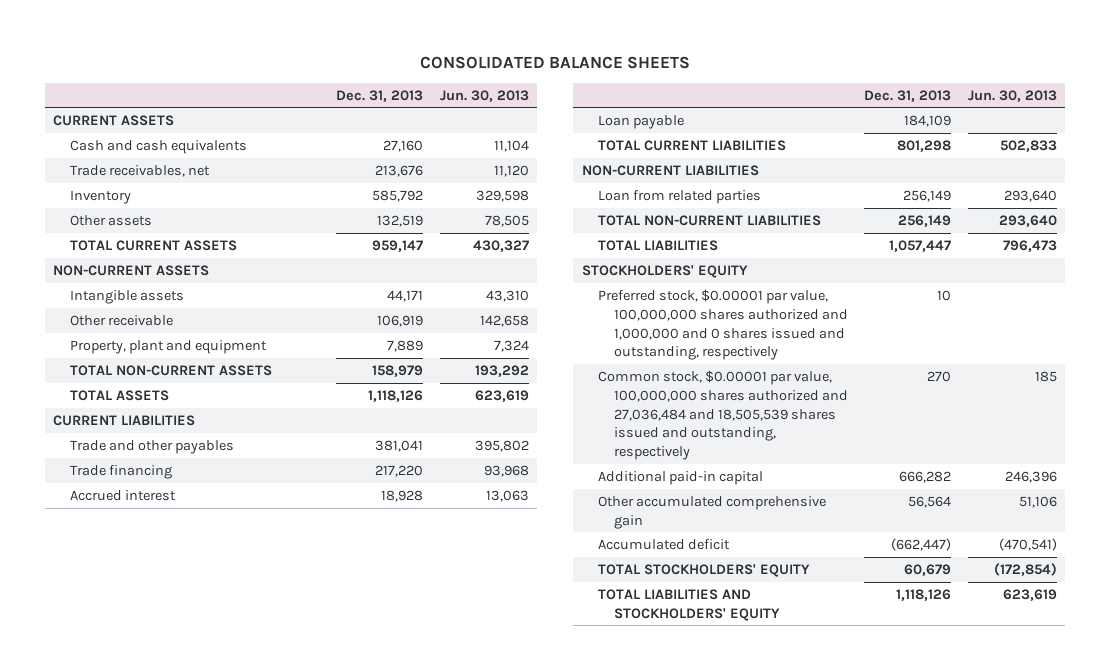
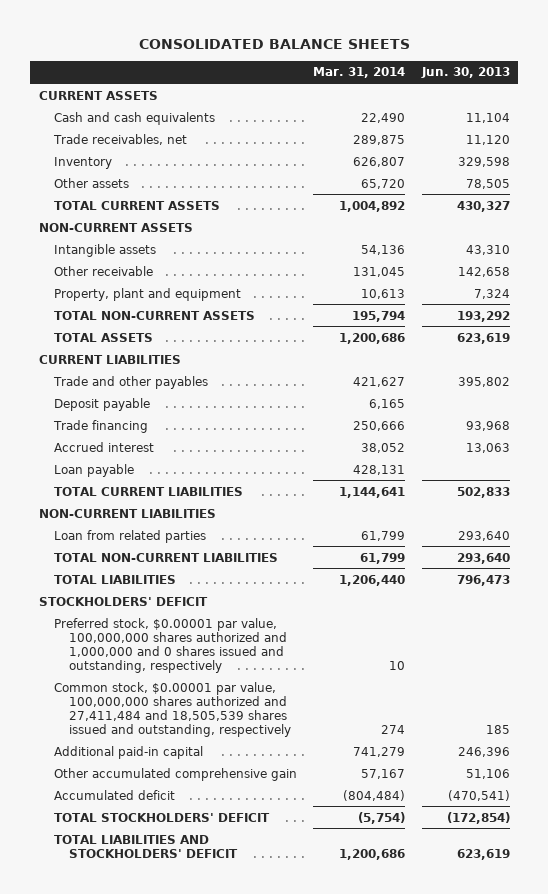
[336,89,424,102] Dec. 31, 2013 -> none
none -> [313,67,406,79] Mar. 31, 2014
none -> [53,397,150,411] Deposit payable
[581,264,748,278] STOCKHOLDERS' EQUITY -> [38,596,208,606] STOCKHOLDERS' DEFICIT
[597,369,849,461] Common stock, $0.00001 par value, 100,000,000 shares authorized and 27,036,484 and 18,505,539 shares issued and outstanding, respectively -> [53,681,292,737] Common stock, $0.00001 par value, 100,000,000 shares authorized and 27,411,484 and 18,505,539 shares issued and outstanding, respectively
[597,563,810,577] TOTAL STOCKHOLDERS' EQUITY -> [53,812,270,822] TOTAL STOCKHOLDERS' DEFICIT
[597,588,781,621] TOTAL LIABILITIES AND STOCKHOLDERS' EQUITY -> [53,834,239,858] TOTAL LIABILITIES AND STOCKHOLDERS' DEFICIT

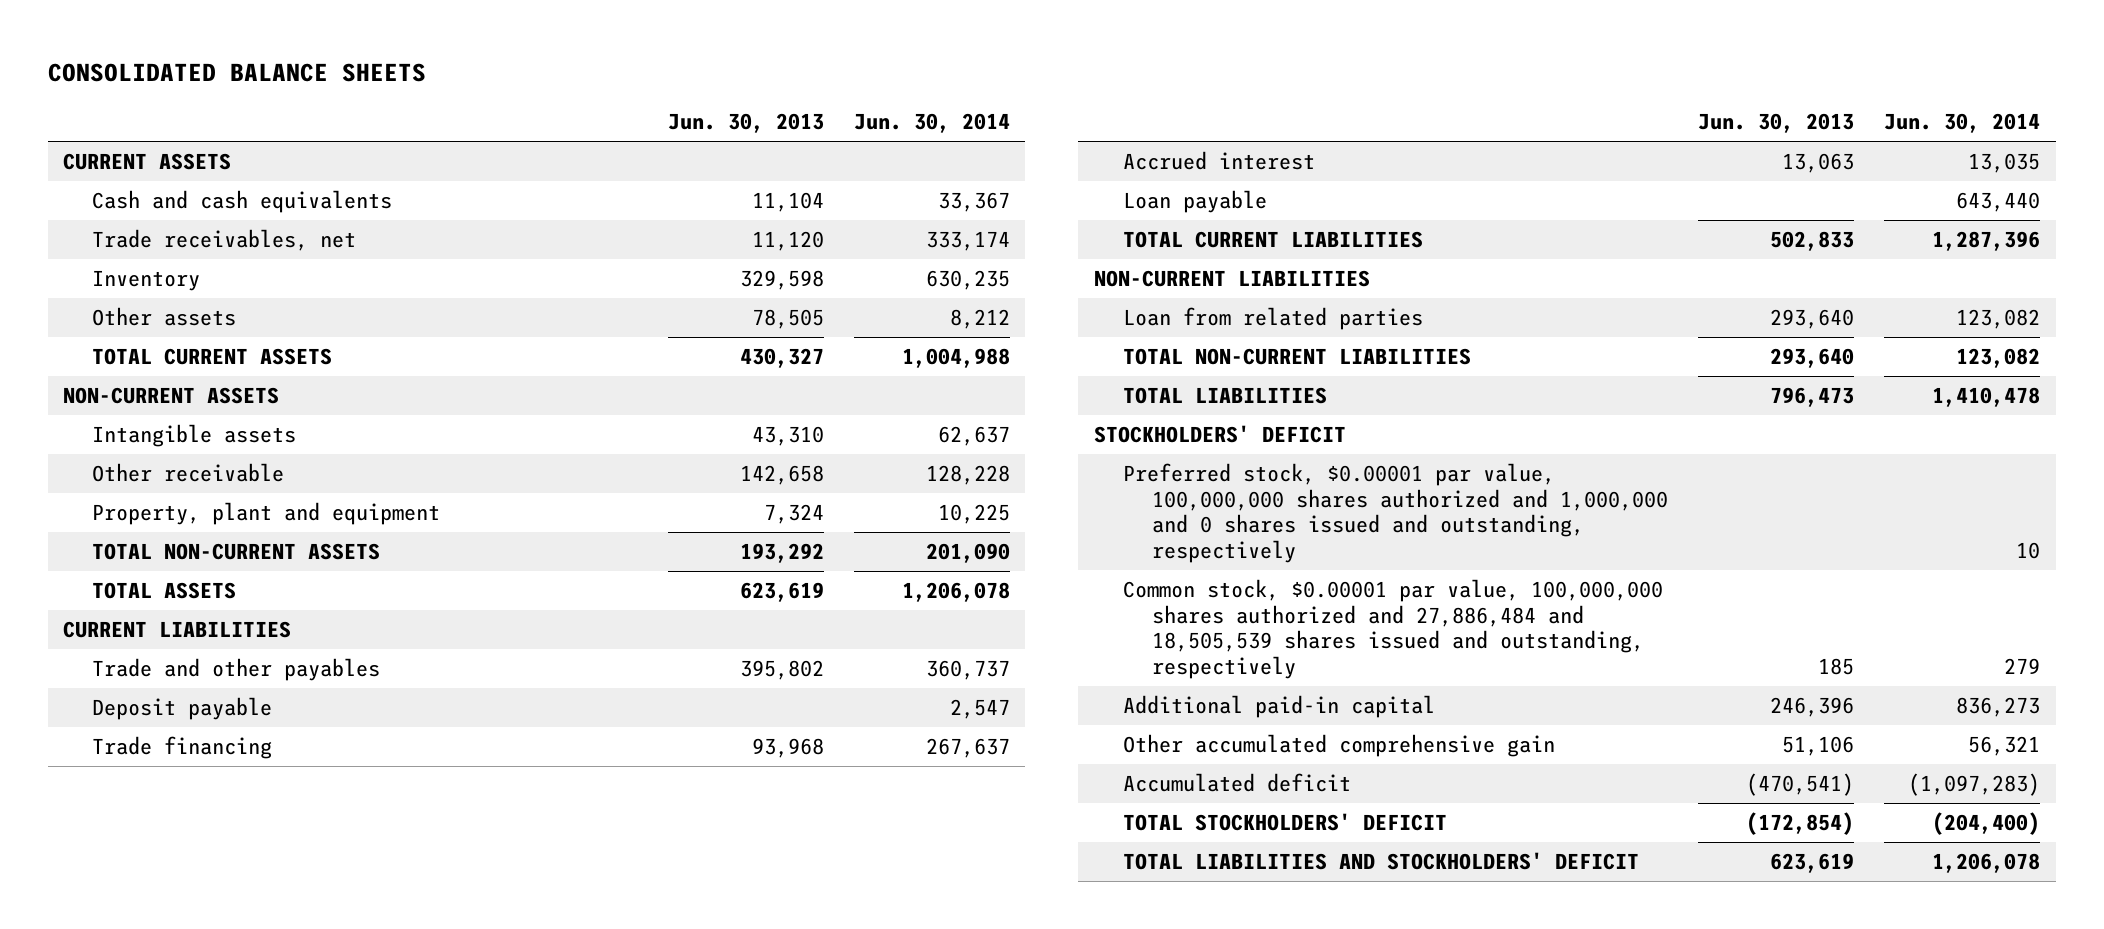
[313,67,406,79] Mar. 31, 2014 -> none
none -> [853,113,1010,134] Jun. 30, 2014
[53,681,292,737] Common stock, $0.00001 par value, 100,000,000 shares authorized and 27,411,484 and 18,505,539 shares issued and outstanding, respectively -> [1122,578,1663,679] Common stock, $0.00001 par value, 100,000,000 shares authorized and 27,886,484 and 18,505,539 shares issued and outstanding, respectively

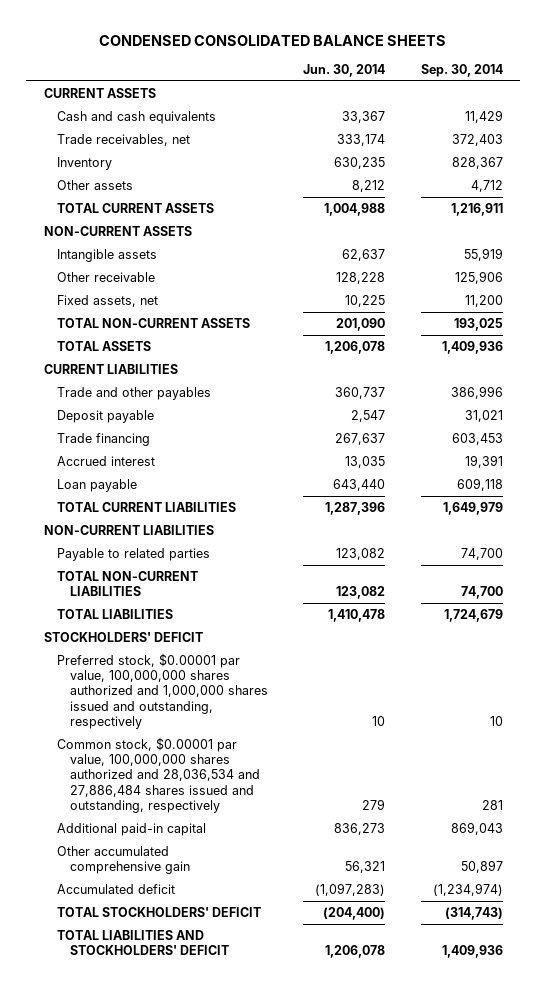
[48,63,427,83] CONSOLIDATED BALANCE SHEETS -> [99,34,447,46] CONDENSED CONSOLIDATED BALANCE SHEETS
[667,113,824,134] Jun. 30, 2013 -> none
none -> [420,63,503,77] Sep. 30, 2014
[92,501,441,525] Property, plant and equipment -> [57,294,159,307] Fixed assets, net
[1122,306,1423,330] Loan from related parties -> [57,547,211,561] Payable to related parties
[1122,462,1668,563] Preferred stock, $0.00001 par value, 100,000,000 shares authorized and 1,000,000 and 0 shares issued and outstanding, respectively -> [57,652,269,729] Preferred stock, $0.00001 par value, 100,000,000 shares authorized and 1,000,000 shares issued and outstanding, respectively
[1122,578,1663,679] Common stock, $0.00001 par value, 100,000,000 shares authorized and 27,886,484 and 18,505,539 shares issued and outstanding, respectively -> [57,736,261,813] Common stock, $0.00001 par value, 100,000,000 shares authorized and 28,036,534 and 27,886,484 shares issued and outstanding, respectively

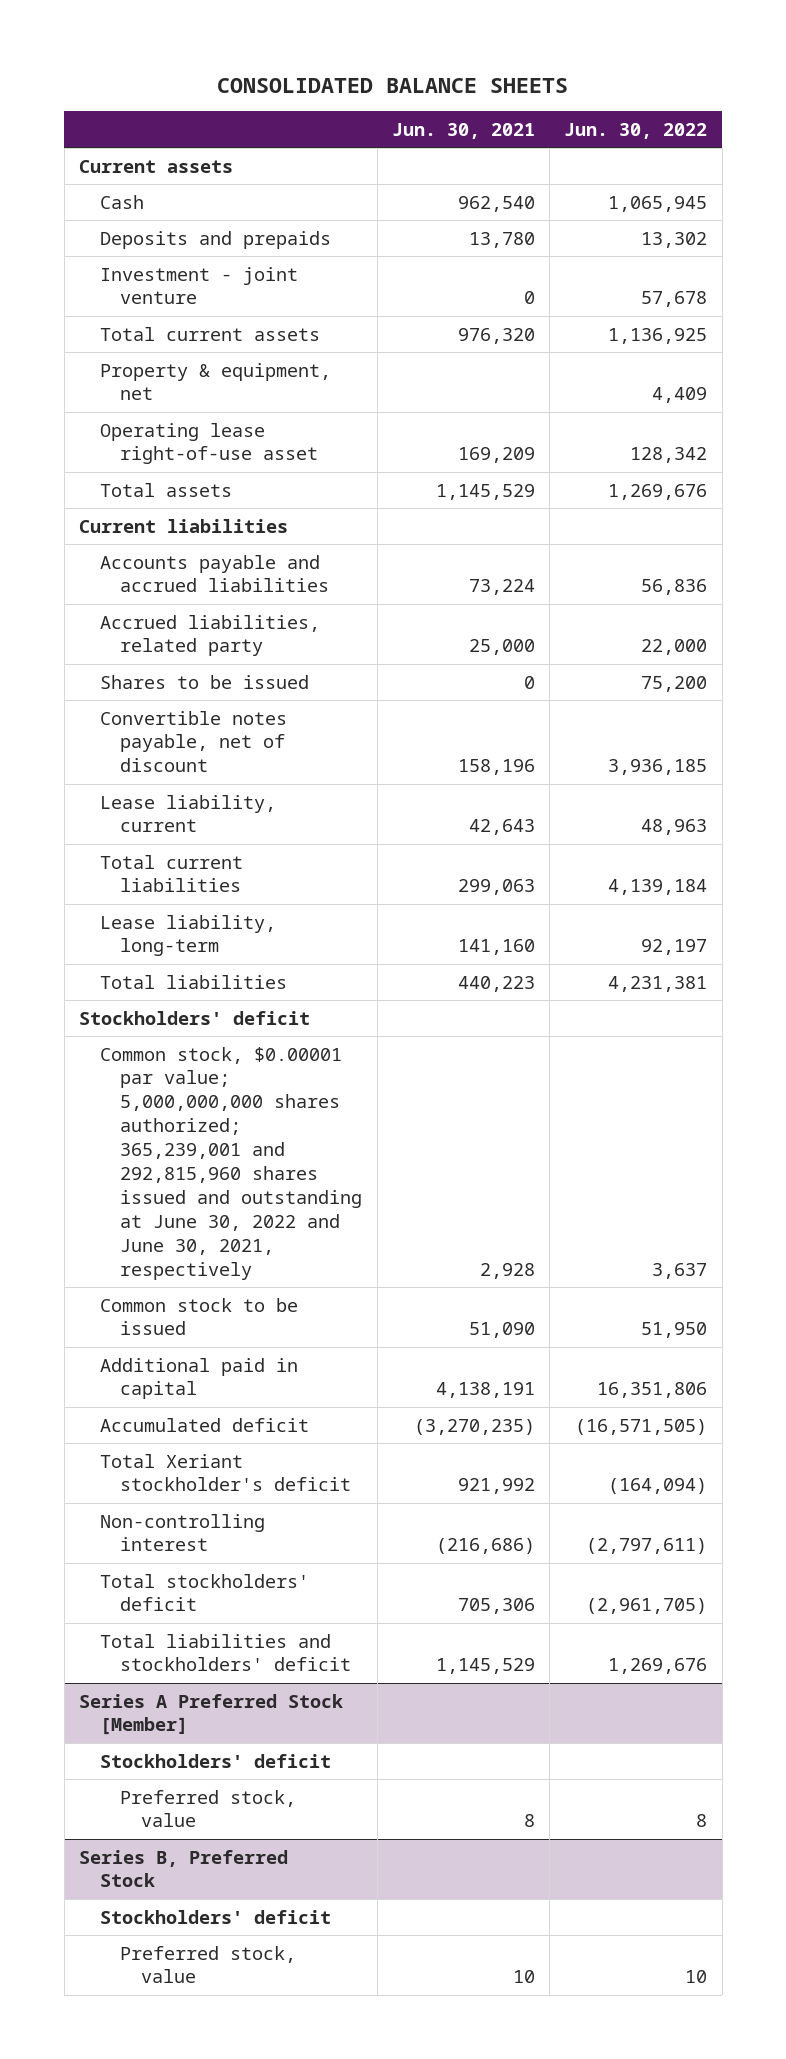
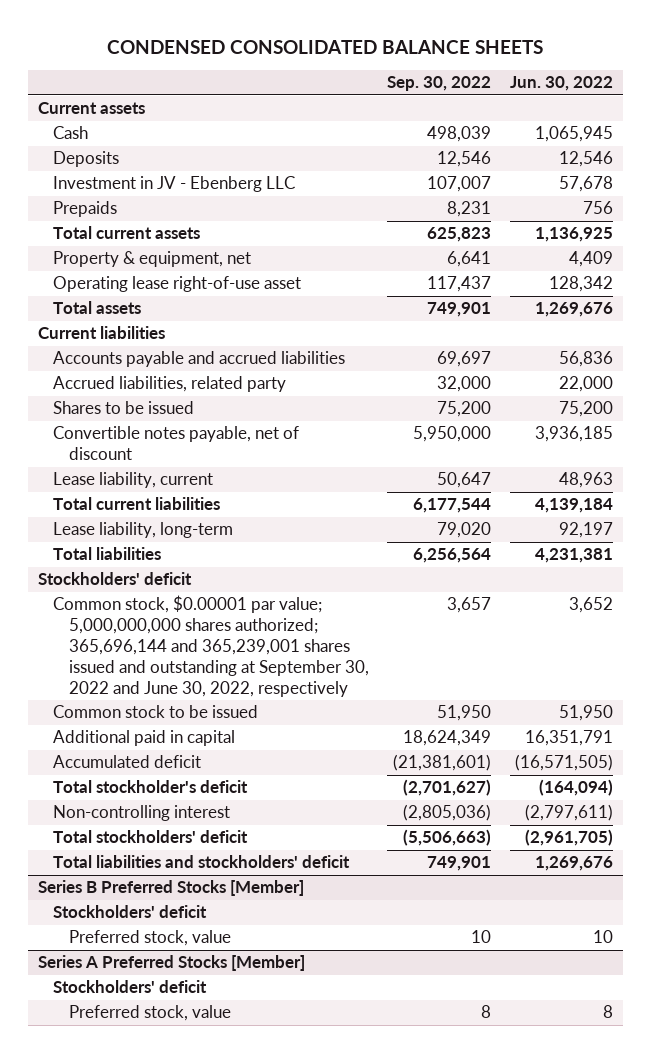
[217,77,569,93] CONSOLIDATED BALANCE SHEETS -> [107,39,544,54] CONDENSED CONSOLIDATED BALANCE SHEETS
[391,122,535,139] Jun. 30, 2021 -> none
none -> [387,76,492,92] Sep. 30, 2022
[99,230,331,249] Deposits and prepaids -> [53,151,120,168] Deposits
[641,231,708,248] 13,302 -> [559,151,614,168] 12,546
[99,266,298,305] Investment - joint venture -> [53,176,296,193] Investment in JV - Ebenberg LLC
none -> [53,201,118,218] Prepaids
[99,1046,363,1280] Common stock, $0.00001 par value; 5,000,000,000 shares authorized; 365,239,001 and 292,815,960 shares issued and outstanding at June 30, 2022 and June 30, 2021, respectively -> [53,595,369,697] Common stock, $0.00001 par value; 5,000,000,000 shares authorized; 365,696,144 and 365,239,001 shares issued and outstanding at September 30, 2022 and June 30, 2022, respectively
[652,1262,708,1279] 3,637 -> [569,597,614,614] 3,652
[597,1382,708,1399] 16,351,806 -> [525,730,614,747] 16,351,791
[99,1453,352,1492] Total Xeriant stockholder's deficit -> [53,780,249,794] Total stockholder's deficit
[78,1693,343,1736] Series A Preferred Stock [Member] -> none
[99,1753,331,1768] Stockholders' deficit -> none
[120,1789,297,1828] Preferred stock, value -> none
[78,1849,288,1888] Series B, Preferred Stock -> [37,880,304,897] Series B Preferred Stocks [Member]
none -> [37,955,305,972] Series A Preferred Stocks [Member]
none -> [53,980,208,994] Stockholders' deficit
none -> [68,1005,231,1022] Preferred stock, value

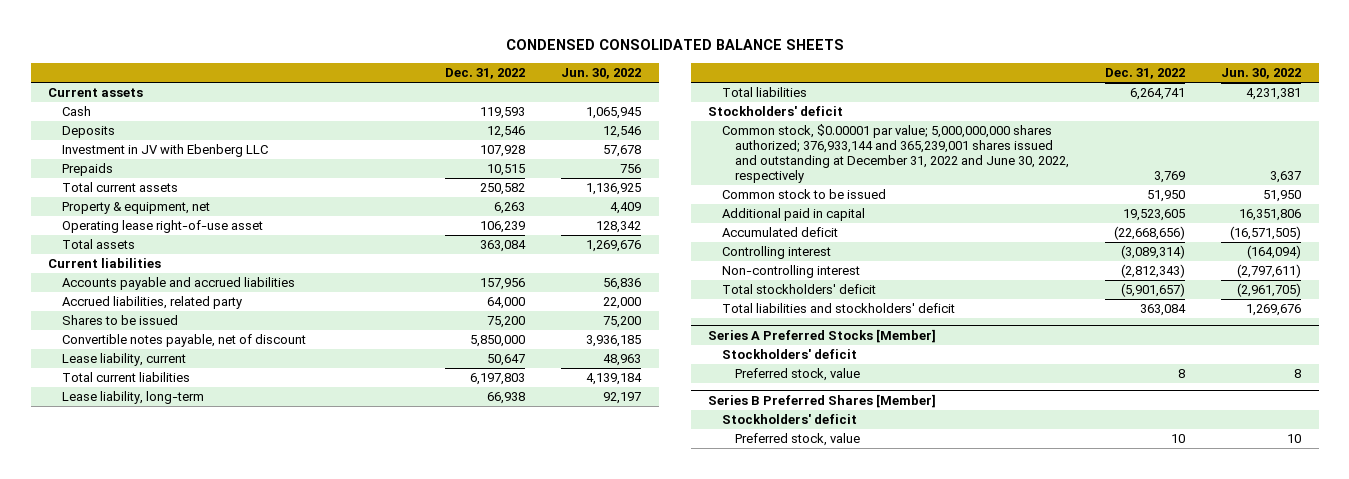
[387,76,492,92] Sep. 30, 2022 -> none
none -> [445,68,526,80] Dec. 31, 2022
[53,176,296,193] Investment in JV - Ebenberg LLC -> [61,144,268,158] Investment in JV with Ebenberg LLC
[53,595,369,697] Common stock, $0.00001 par value; 5,000,000,000 shares authorized; 365,696,144 and 365,239,001 shares issued and outstanding at September 30, 2022 and June 30, 2022, respectively -> [721,124,1070,183] Common stock, $0.00001 par value; 5,000,000,000 shares authorized; 376,933,144 and 365,239,001 shares issued and outstanding at December 31, 2022 and June 30, 2022, respectively
[569,597,614,614] 3,652 -> [1269,170,1301,183] 3,637
[525,730,614,747] 16,351,791 -> [1238,209,1301,222] 16,351,806
[53,780,249,794] Total stockholder's deficit -> [721,246,831,260] Controlling interest
[37,880,304,897] Series B Preferred Stocks [Member] -> none
[53,905,208,919] Stockholders' deficit -> none
[68,930,231,947] Preferred stock, value -> none
none -> [708,393,937,408] Series B Preferred Shares [Member]
none -> [721,414,857,425] Stockholders' deficit
none -> [735,433,861,447] Preferred stock, value

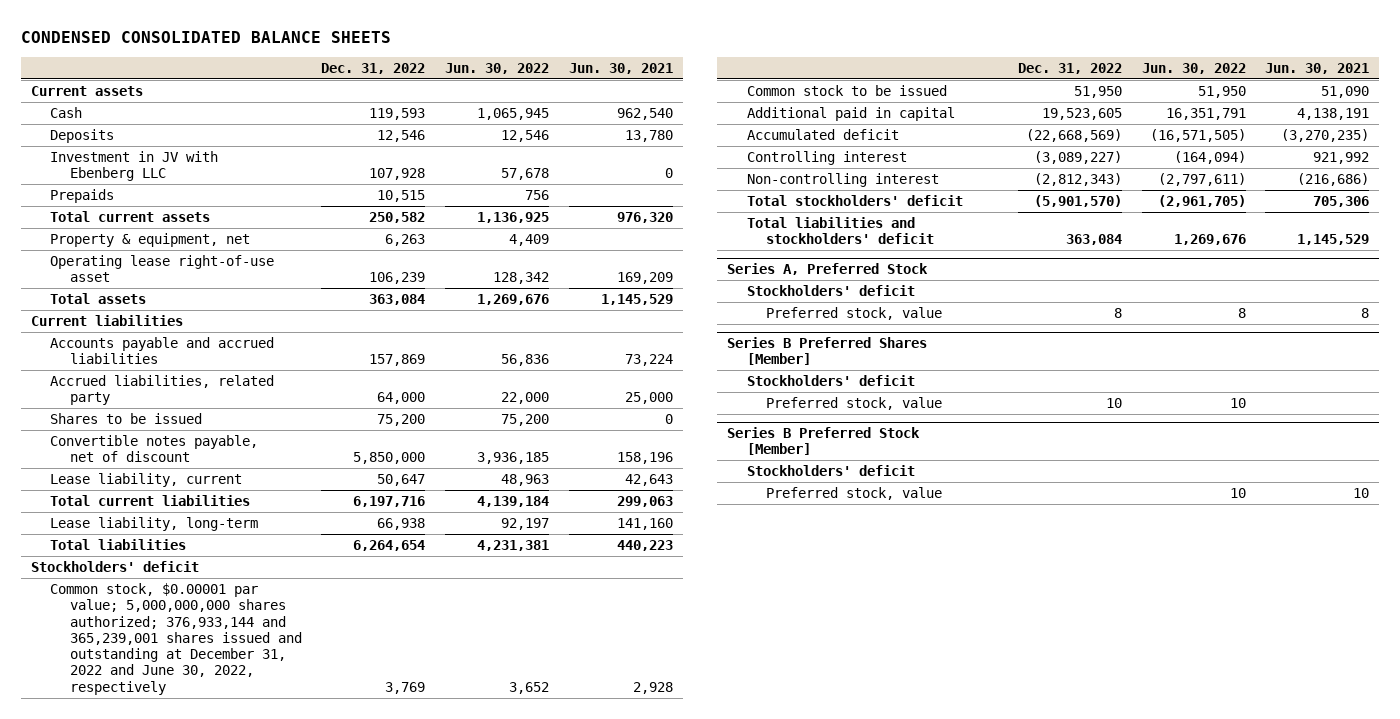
none -> [568,62,673,74] Jun. 30, 2021
[480,278,526,291] 157,956 -> [369,354,426,367] 157,869
[470,373,526,386] 6,197,803 -> [353,496,426,508] 6,197,716
[1130,88,1186,101] 6,264,741 -> [353,540,426,552] 6,264,654
[1269,170,1301,183] 3,637 -> [509,681,550,694] 3,652
[1238,209,1301,222] 16,351,806 -> [1165,108,1246,121] 16,351,791
[1114,226,1186,241] (22,668,656) -> [1025,129,1122,143] (22,668,569)
[1121,245,1186,260] (3,089,314) -> [1033,151,1122,165] (3,089,227)
[1121,283,1186,298] (5,901,657) -> [1033,195,1122,208] (5,901,570)
[708,328,937,343] Series A Preferred Stocks [Member] -> [727,263,929,276] Series A, Preferred Stock
none -> [727,427,921,456] Series B Preferred Stock [Member]
none -> [746,465,915,477] Stockholders' deficit
none -> [766,487,943,501] Preferred stock, value

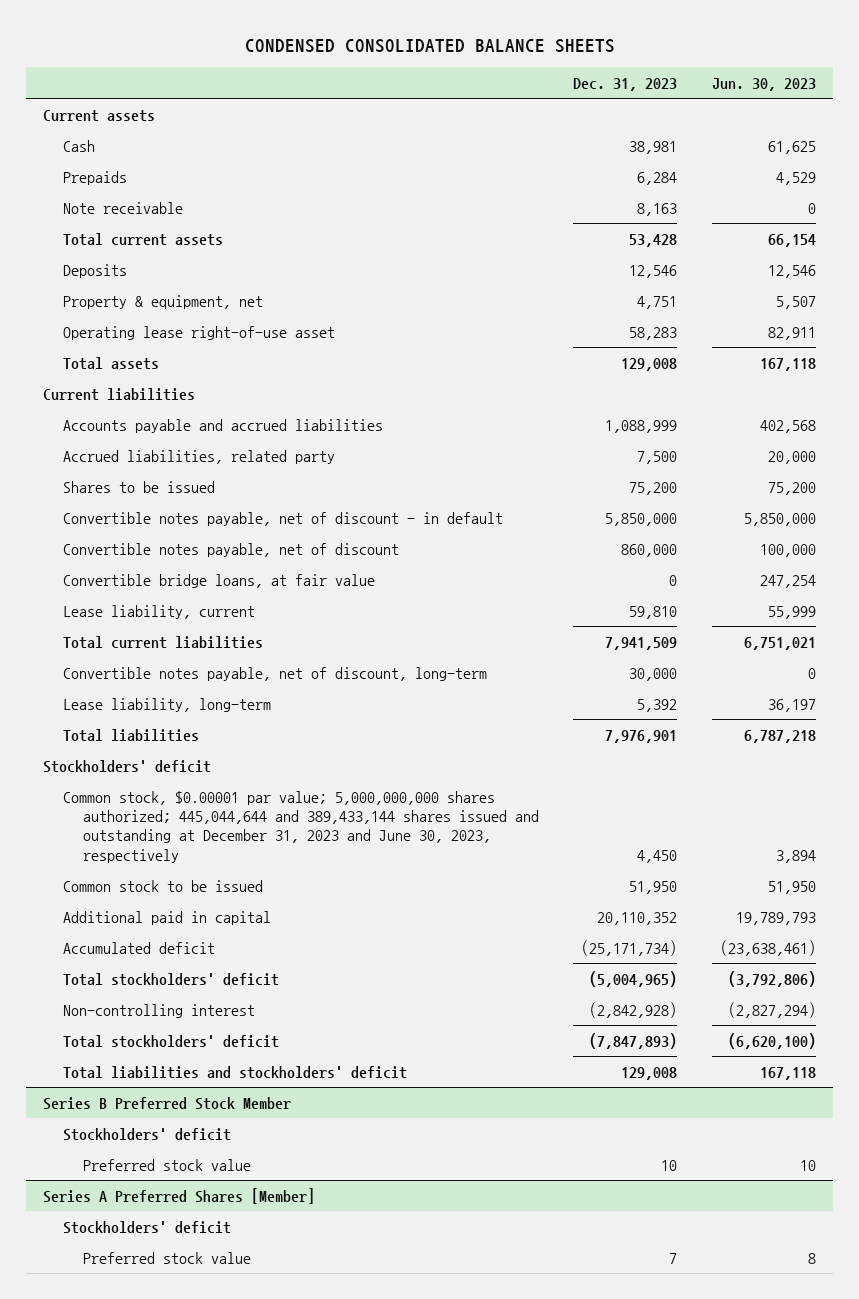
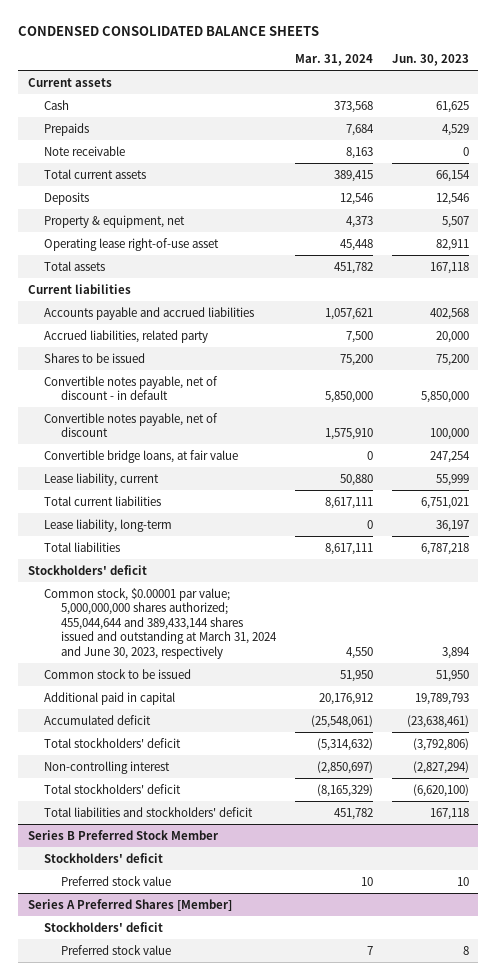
[573,77,678,91] Dec. 31, 2023 -> none
none -> [294,54,373,67] Mar. 31, 2024
[62,666,487,681] Convertible notes payable, net of discount, long-term -> none
[62,790,539,863] Common stock, $0.00001 par value; 5,000,000,000 shares authorized; 445,044,644 and 389,433,144 shares issued and outstanding at December 31, 2023 and June 30, 2023, respectively -> [44,587,277,659] Common stock, $0.00001 par value; 5,000,000,000 shares authorized; 455,044,644 and 389,433,144 shares issued and outstanding at March 31, 2024 and June 30, 2023, respectively

